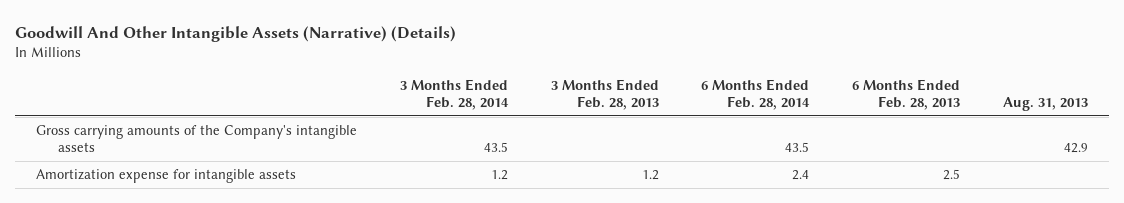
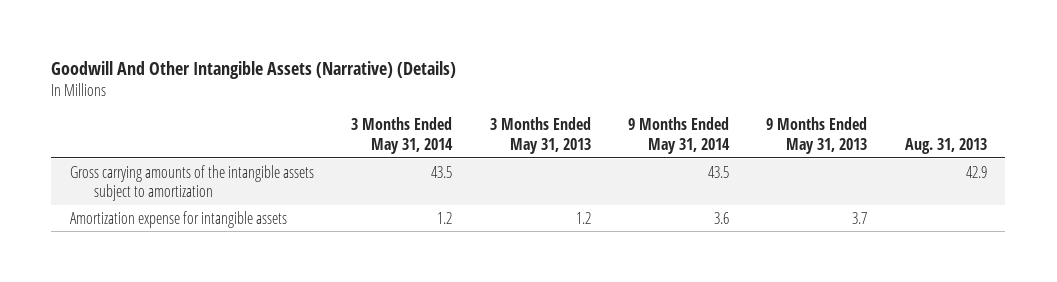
[400,78,510,110] 3 Months Ended Feb. 28, 2014 -> none
[550,78,659,110] 3 Months Ended Feb. 28, 2013 -> none
[701,78,811,110] 6 Months Ended Feb. 28, 2014 -> none
[851,78,960,110] 6 Months Ended Feb. 28, 2013 -> none
none -> [351,117,454,155] 3 Months Ended May 31, 2014
none -> [489,117,591,155] 3 Months Ended May 31, 2013
none -> [628,117,731,155] 9 Months Ended May 31, 2014
none -> [766,117,868,155] 9 Months Ended May 31, 2013
[36,125,358,153] Gross carrying amounts of the Company's intangible assets -> [69,164,314,202] Gross carrying amounts of the intangible assets subject to amortization

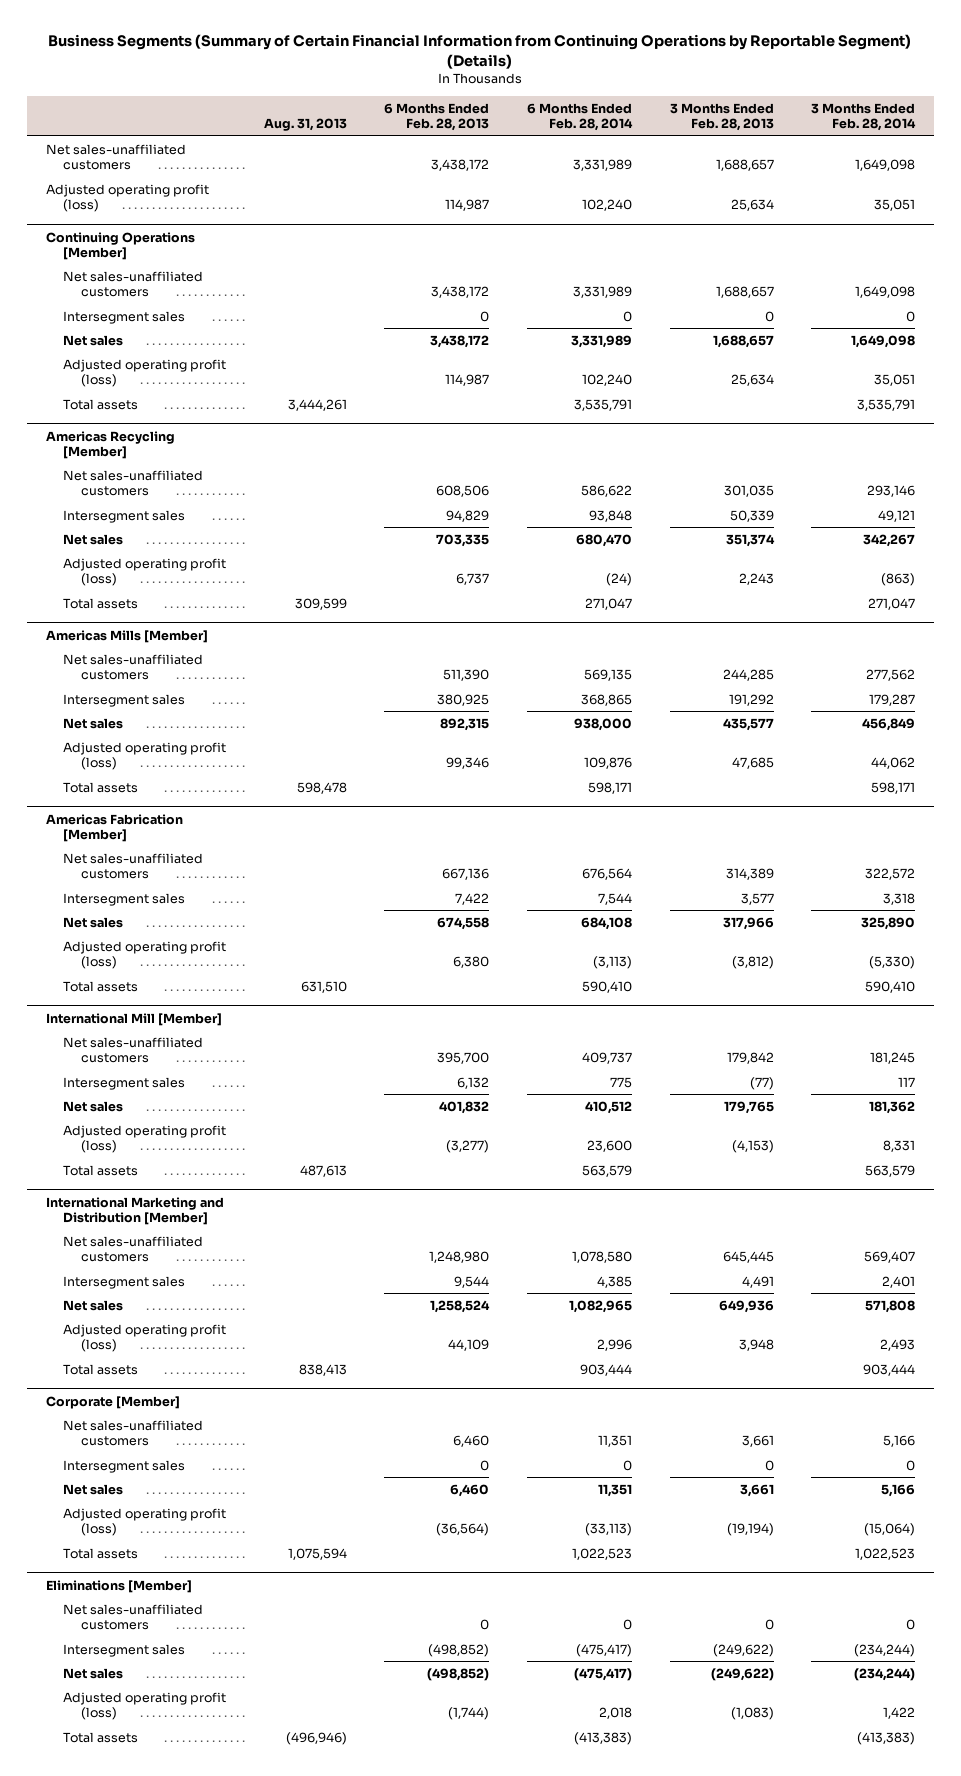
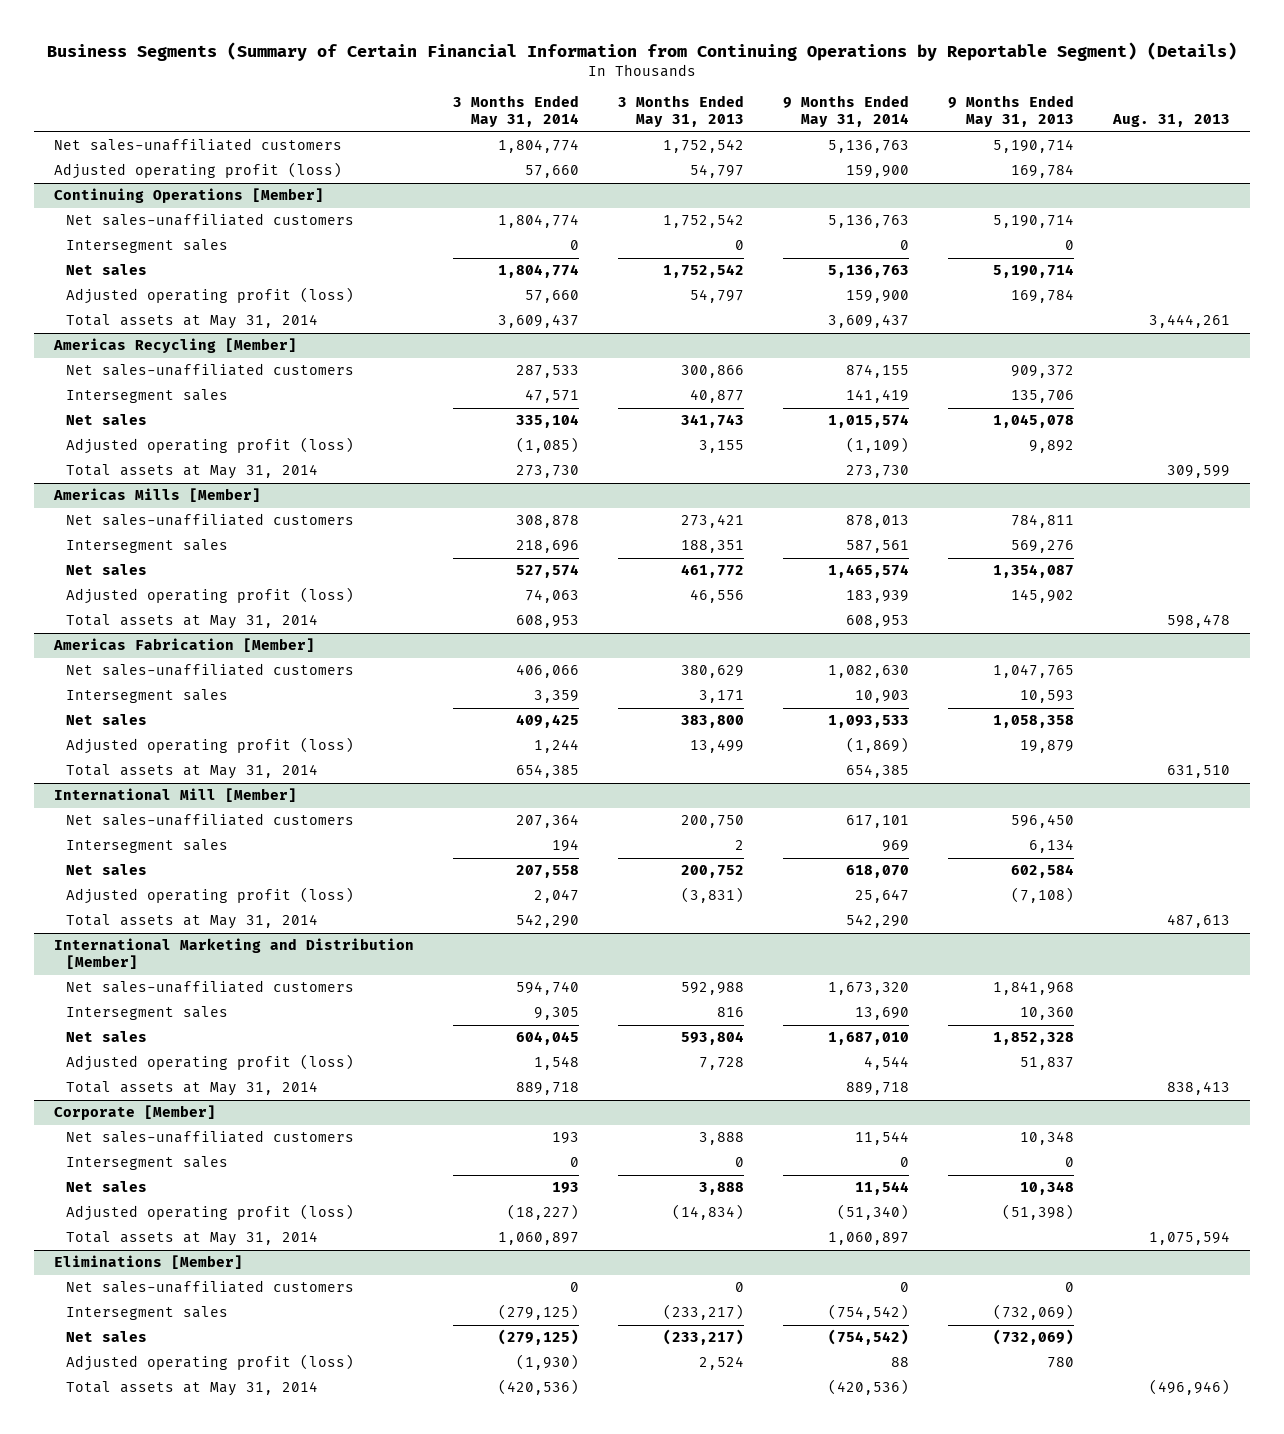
[384,102,490,132] 6 Months Ended Feb. 28, 2013 -> none
[527,102,634,132] 6 Months Ended Feb. 28, 2014 -> none
[669,102,774,132] 3 Months Ended Feb. 28, 2013 -> none
[811,102,917,132] 3 Months Ended Feb. 28, 2014 -> none
none -> [453,95,580,128] 3 Months Ended May 31, 2014
none -> [618,95,745,128] 3 Months Ended May 31, 2013
none -> [783,95,910,128] 9 Months Ended May 31, 2014
none -> [948,95,1075,128] 9 Months Ended May 31, 2013
[63,398,139,410] Total assets -> [65,314,318,330] Total assets at May 31, 2014
[63,597,139,609] Total assets -> [65,464,318,480] Total assets at May 31, 2014
[63,781,139,793] Total assets -> [65,614,318,630] Total assets at May 31, 2014
[63,980,139,992] Total assets -> [65,764,318,780] Total assets at May 31, 2014
[63,1164,139,1176] Total assets -> [65,914,318,930] Total assets at May 31, 2014
[63,1363,139,1375] Total assets -> [65,1081,318,1097] Total assets at May 31, 2014
[63,1547,139,1559] Total assets -> [65,1231,318,1247] Total assets at May 31, 2014
[63,1731,139,1743] Total assets -> [65,1381,318,1397] Total assets at May 31, 2014

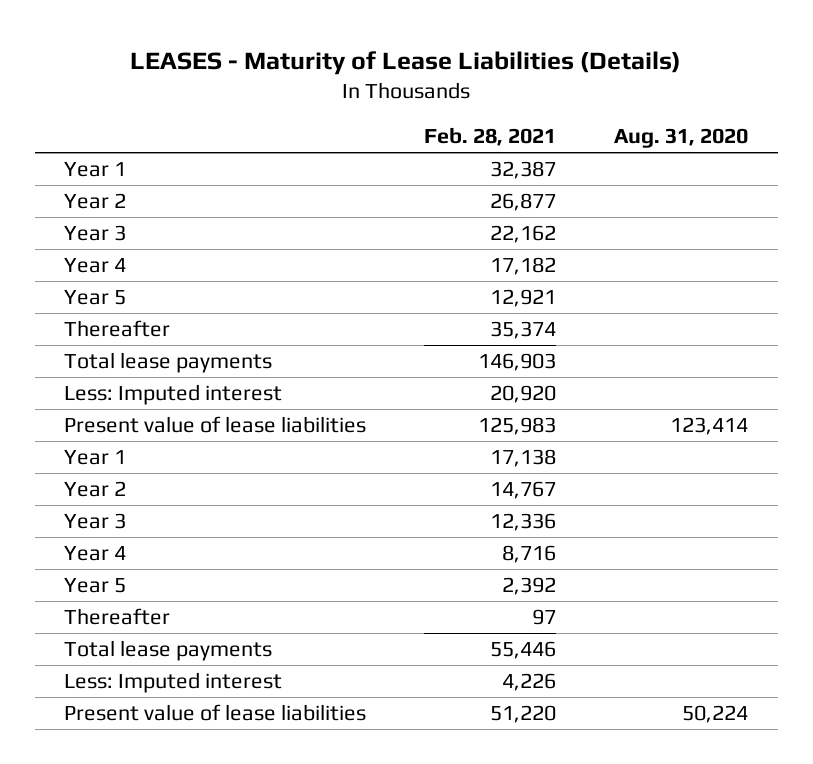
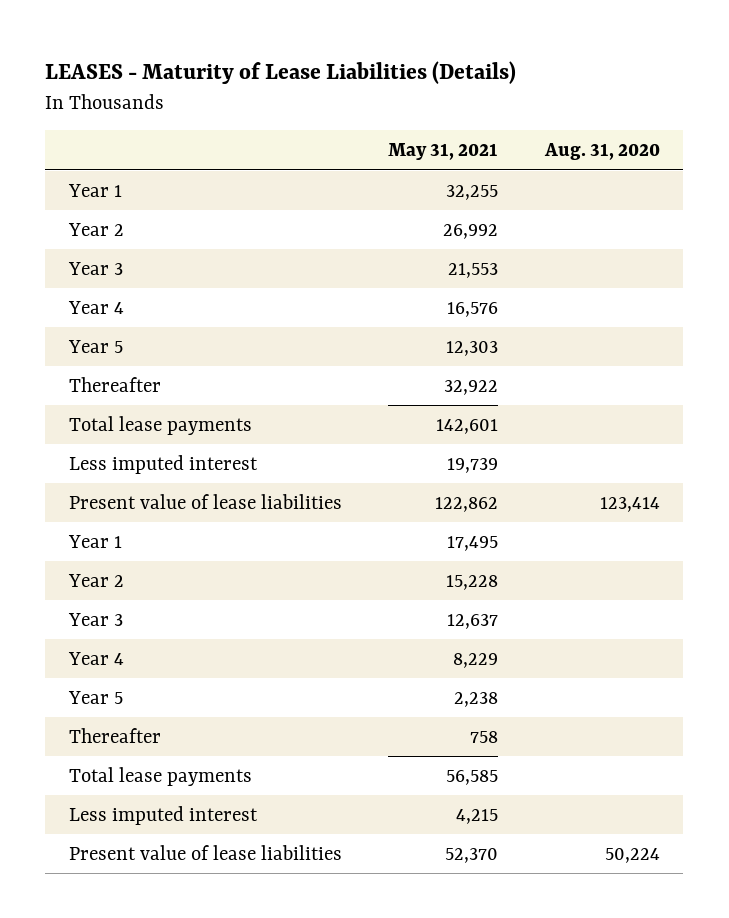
[424,126,557,146] Feb. 28, 2021 -> none
none -> [388,143,499,161] May 31, 2021
[64,384,283,406] Less: Imputed interest -> [68,454,258,474] Less imputed interest
[64,672,283,694] Less: Imputed interest -> [68,805,258,825] Less imputed interest

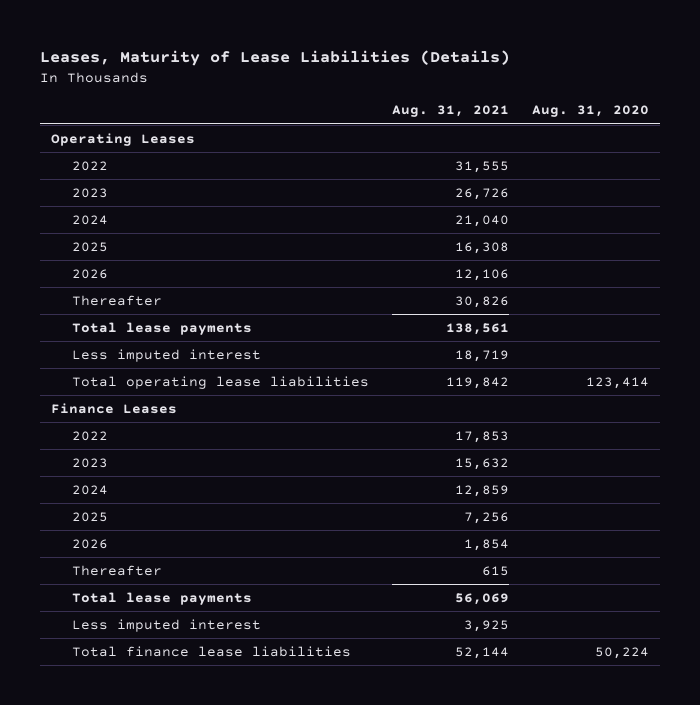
[45,61,517,85] LEASES - Maturity of Lease Liabilities (Details) -> [39,50,510,67] Leases, Maturity of Lease Liabilities (Details)
[388,143,499,161] May 31, 2021 -> none
none -> [391,105,509,118] Aug. 31, 2021
none -> [50,132,195,146] Operating Leases
[67,183,122,197] Year 1 -> [71,160,108,171] 2022
[67,222,124,236] Year 2 -> [71,187,108,198] 2023
[67,261,123,275] Year 3 -> [71,214,108,225] 2024
[67,300,124,314] Year 4 -> [71,241,108,252] 2025
[67,339,123,353] Year 5 -> [71,268,108,279] 2026
[68,493,342,509] Present value of lease liabilities -> [71,375,369,389] Total operating lease liabilities
none -> [50,402,177,414] Finance Leases
[67,534,122,548] Year 1 -> [71,430,108,441] 2022
[67,573,124,587] Year 2 -> [71,457,108,468] 2023
[67,612,123,626] Year 3 -> [71,484,108,495] 2024
[67,651,124,665] Year 4 -> [71,511,108,522] 2025
[67,690,123,704] Year 5 -> [71,538,108,549] 2026
[68,844,342,860] Present value of lease liabilities -> [71,645,351,657] Total finance lease liabilities

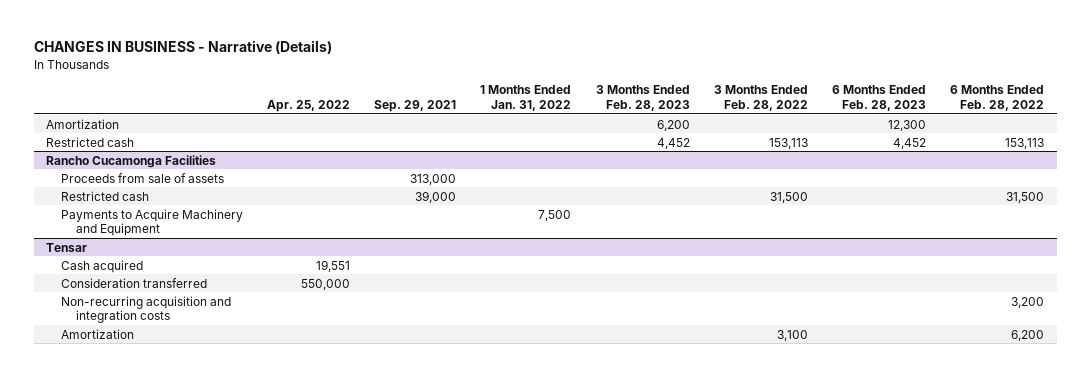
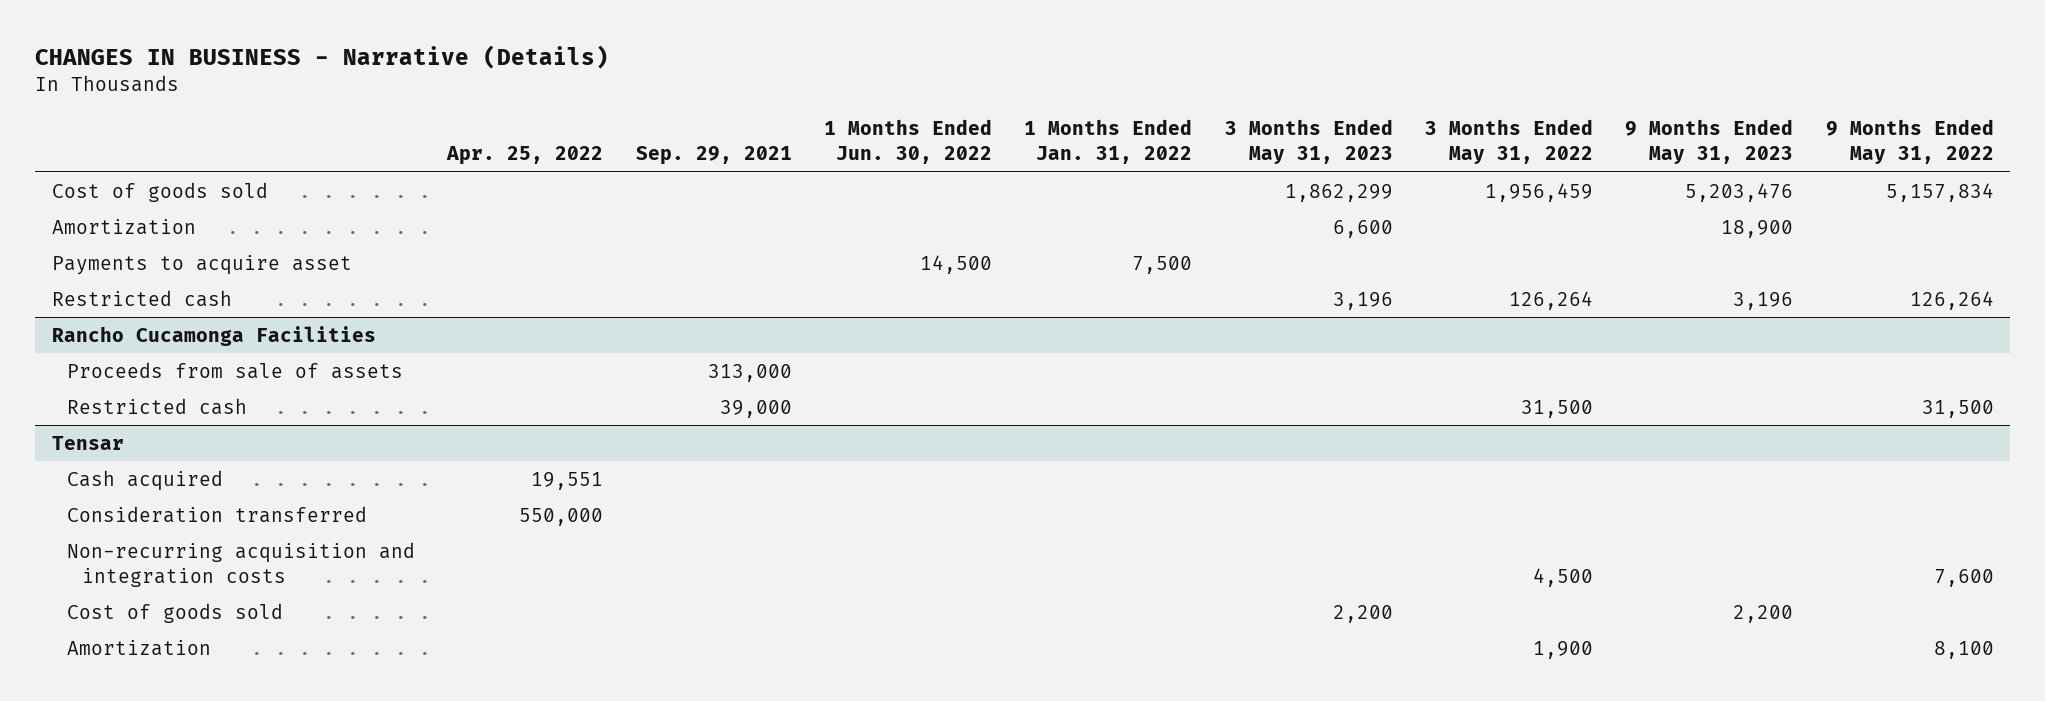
[595,85,690,111] 3 Months Ended Feb. 28, 2023 -> none
[713,85,808,111] 3 Months Ended Feb. 28, 2022 -> none
[832,85,927,111] 6 Months Ended Feb. 28, 2023 -> none
[950,85,1045,111] 6 Months Ended Feb. 28, 2022 -> none
none -> [824,119,993,165] 1 Months Ended Jun. 30, 2022
none -> [1224,119,1393,165] 3 Months Ended May 31, 2023
none -> [1425,119,1594,165] 3 Months Ended May 31, 2022
none -> [1625,119,1794,165] 9 Months Ended May 31, 2023
none -> [1825,119,1994,165] 9 Months Ended May 31, 2022
none -> [51,181,268,202] Cost of goods sold
none -> [51,254,352,275] Payments to acquire asset
[60,208,243,236] Payments to Acquire Machinery and Equipment -> none
none -> [66,602,283,623] Cost of goods sold

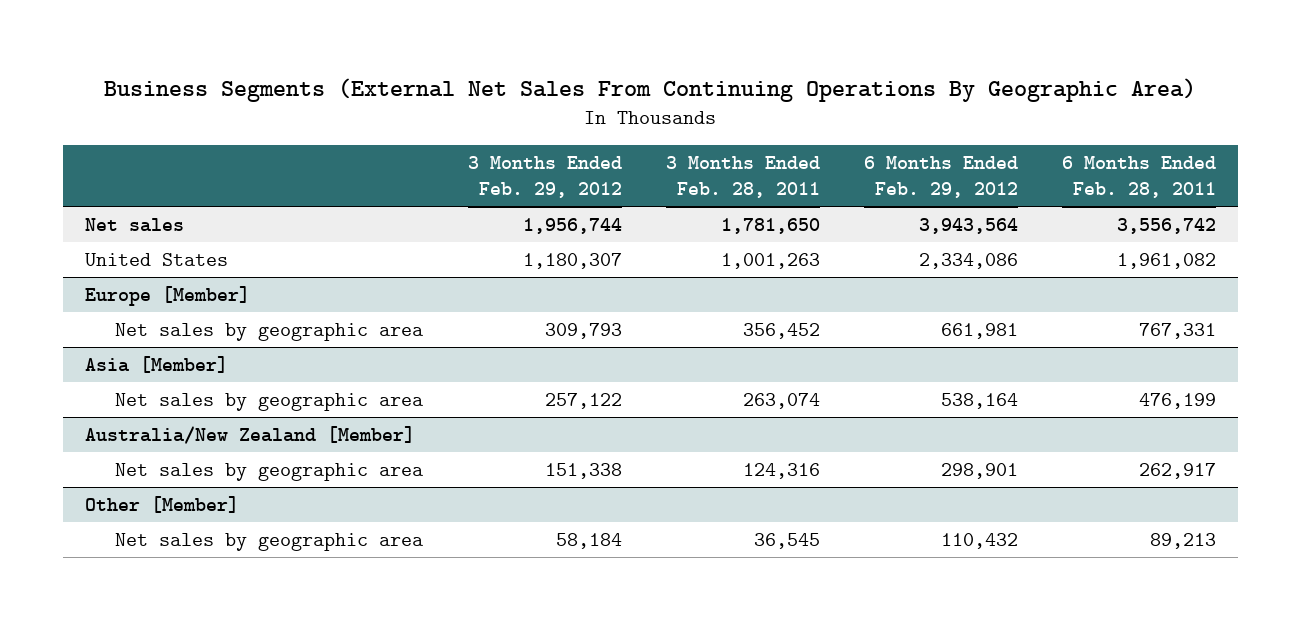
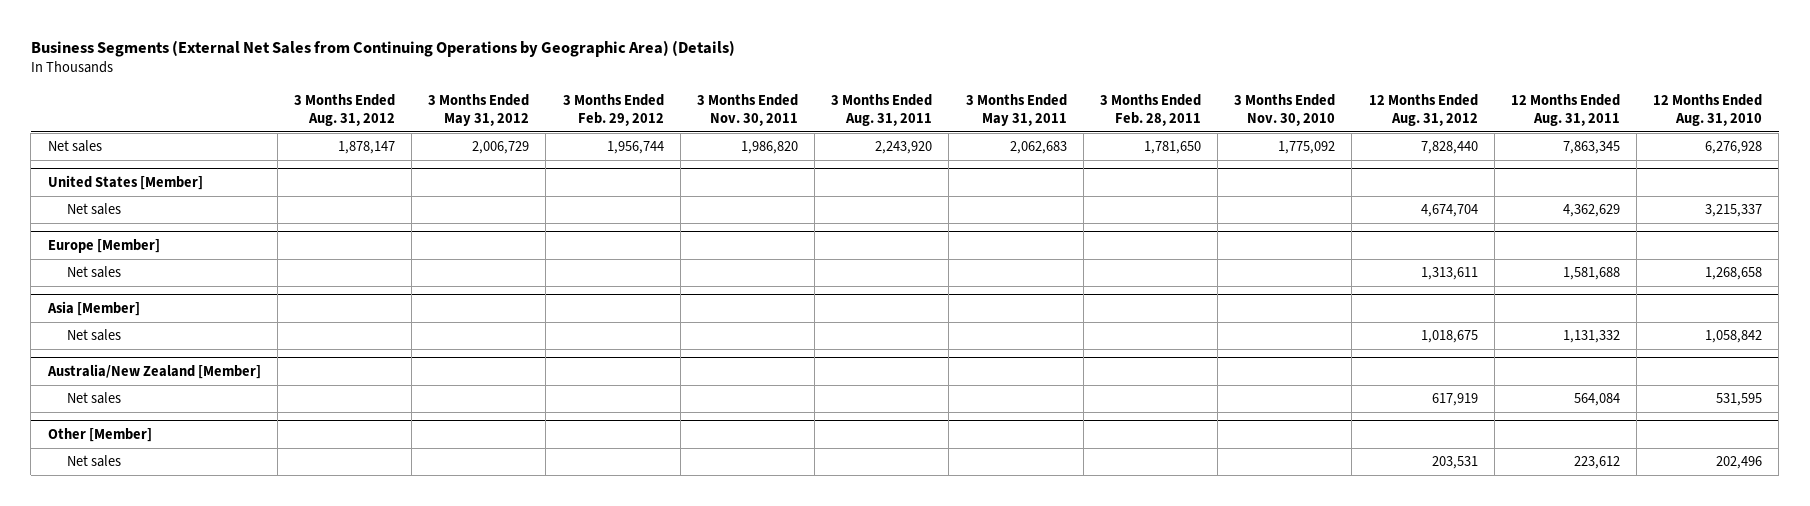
[104,77,1197,102] Business Segments (External Net Sales From Continuing Operations By Geographic Area) -> [30,40,735,58] Business Segments (External Net Sales from Continuing Operations by Geographic Area) (Details)
[863,156,1018,198] 6 Months Ended Feb. 29, 2012 -> none
[1062,156,1217,198] 6 Months Ended Feb. 28, 2011 -> none
none -> [293,93,395,126] 3 Months Ended Aug. 31, 2012
none -> [428,93,530,126] 3 Months Ended May 31, 2012
none -> [696,93,798,126] 3 Months Ended Nov. 30, 2011
none -> [831,93,933,126] 3 Months Ended Aug. 31, 2011
none -> [965,93,1067,126] 3 Months Ended May 31, 2011
none -> [1234,93,1336,126] 3 Months Ended Nov. 30, 2010
none -> [1368,93,1478,126] 12 Months Ended Aug. 31, 2012
none -> [1510,93,1620,126] 12 Months Ended Aug. 31, 2011
none -> [1653,93,1763,126] 12 Months Ended Aug. 31, 2010
[84,253,228,267] United States -> none
none -> [47,175,203,191] United States [Member]
none -> [67,203,122,216] Net sales
[115,323,424,342] Net sales by geographic area -> none
none -> [67,266,122,279] Net sales
[115,393,424,412] Net sales by geographic area -> none
none -> [67,329,122,342] Net sales
[115,463,424,482] Net sales by geographic area -> none
none -> [67,392,122,405] Net sales
[115,533,424,552] Net sales by geographic area -> none
none -> [67,455,122,468] Net sales

